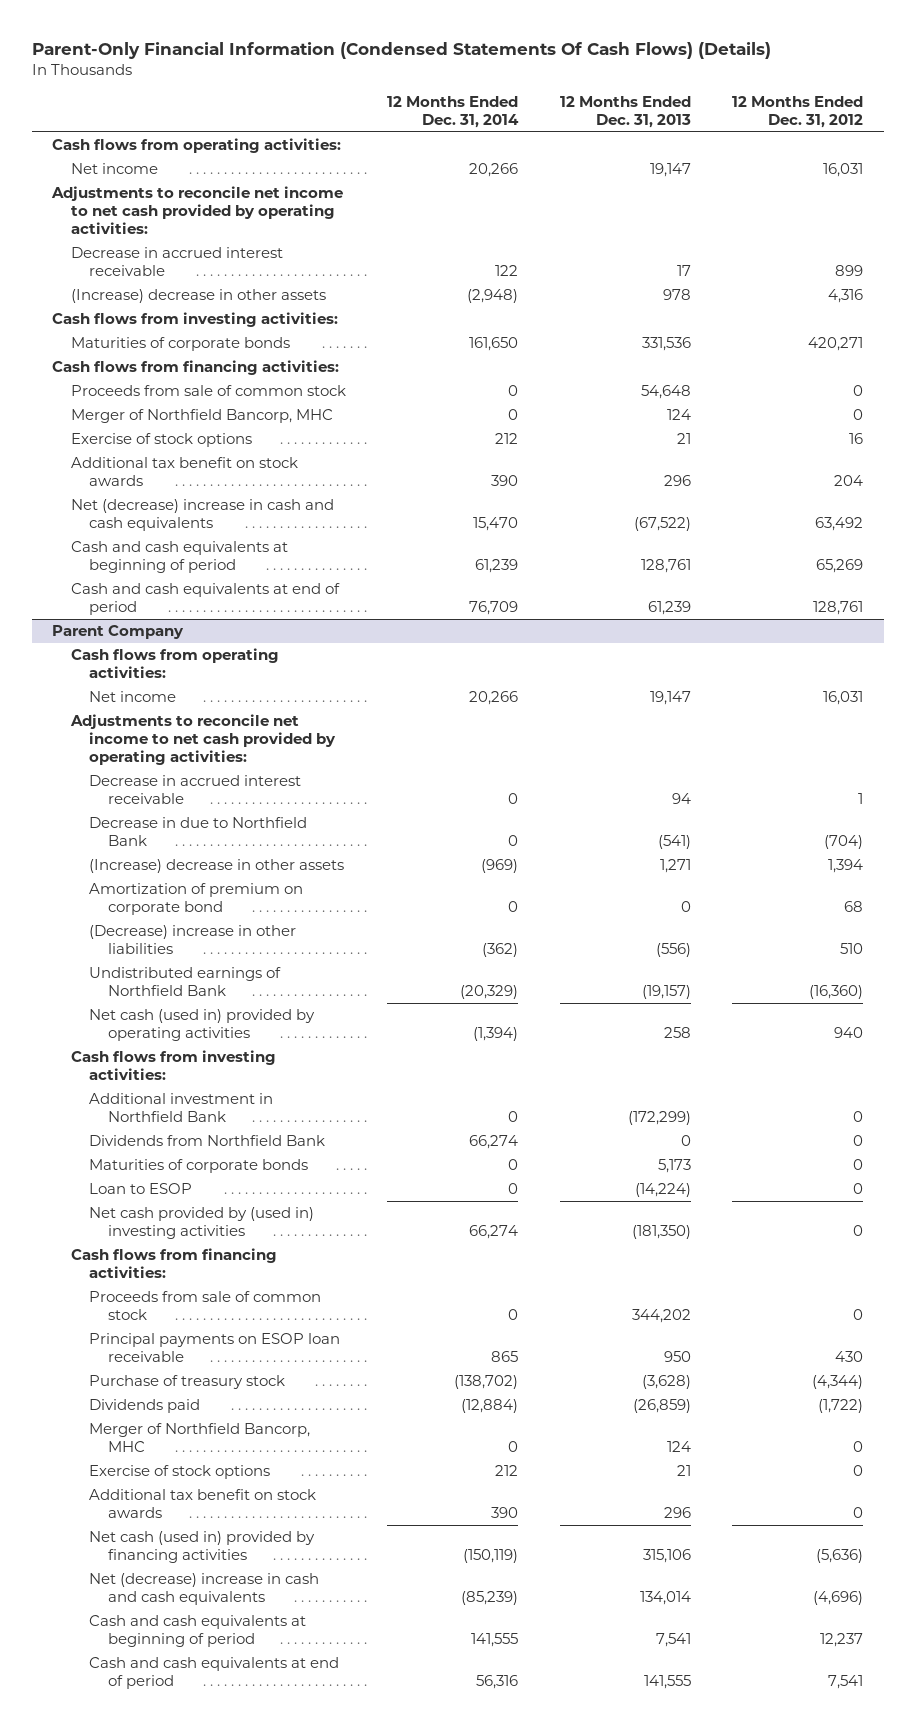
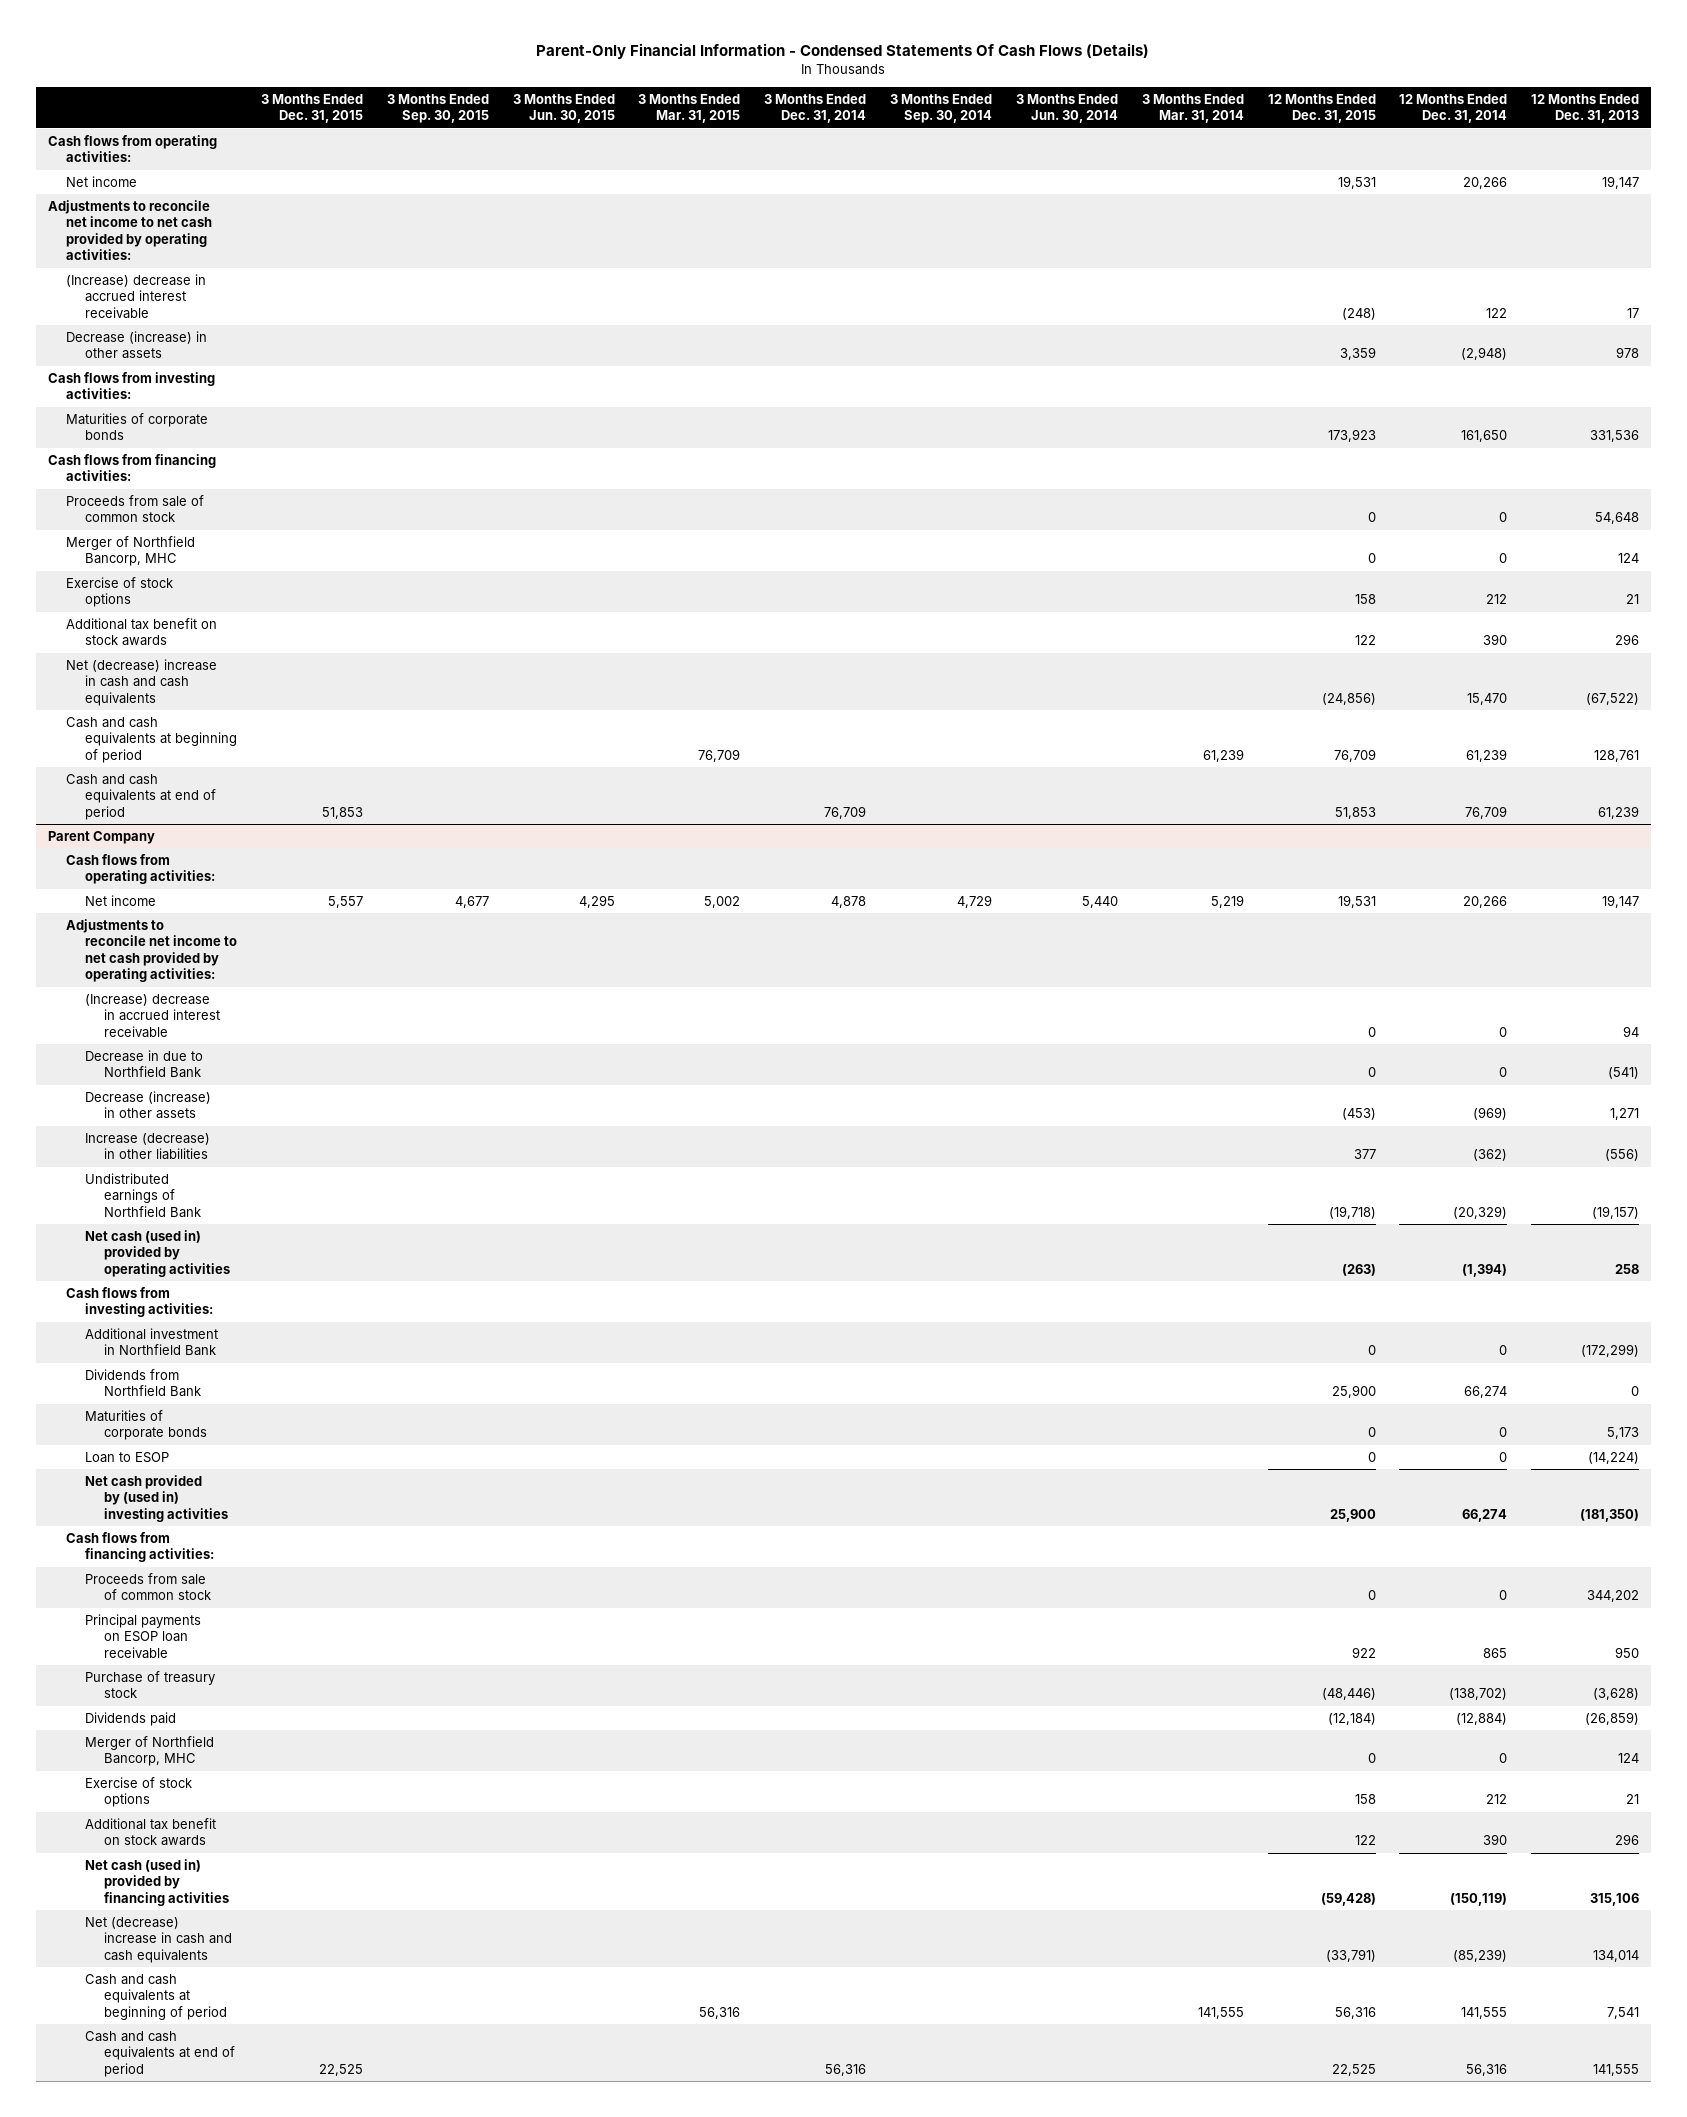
[31,41,771,59] Parent-Only Financial Information (Condensed Statements Of Cash Flows) (Details) -> [536,43,1150,60] Parent-Only Financial Information - Condensed Statements Of Cash Flows (Details)
[732,95,864,128] 12 Months Ended Dec. 31, 2012 -> none
none -> [260,94,363,124] 3 Months Ended Dec. 31, 2015
none -> [386,94,489,124] 3 Months Ended Sep. 30, 2015
none -> [512,94,615,124] 3 Months Ended Jun. 30, 2015
none -> [638,94,741,124] 3 Months Ended Mar. 31, 2015
none -> [764,94,867,124] 3 Months Ended Dec. 31, 2014
none -> [890,94,993,124] 3 Months Ended Sep. 30, 2014
none -> [1015,94,1118,124] 3 Months Ended Jun. 30, 2014
none -> [1141,94,1244,124] 3 Months Ended Mar. 31, 2014
none -> [1267,94,1376,124] 12 Months Ended Dec. 31, 2015
[70,247,283,277] Decrease in accrued interest receivable -> [66,274,207,319] (Increase) decrease in accrued interest receivable
[70,289,326,304] (Increase) decrease in other assets -> [66,331,208,360] Decrease (increase) in other assets
[89,775,302,805] Decrease in accrued interest receivable -> [84,994,220,1038] (Increase) decrease in accrued interest receivable
[89,883,304,916] Amortization of premium on corporate bond -> none
[89,859,345,874] (Increase) decrease in other assets -> [84,1091,211,1120] Decrease (increase) in other assets
[89,925,297,955] (Decrease) increase in other liabilities -> [84,1133,210,1161] Increase (decrease) in other liabilities

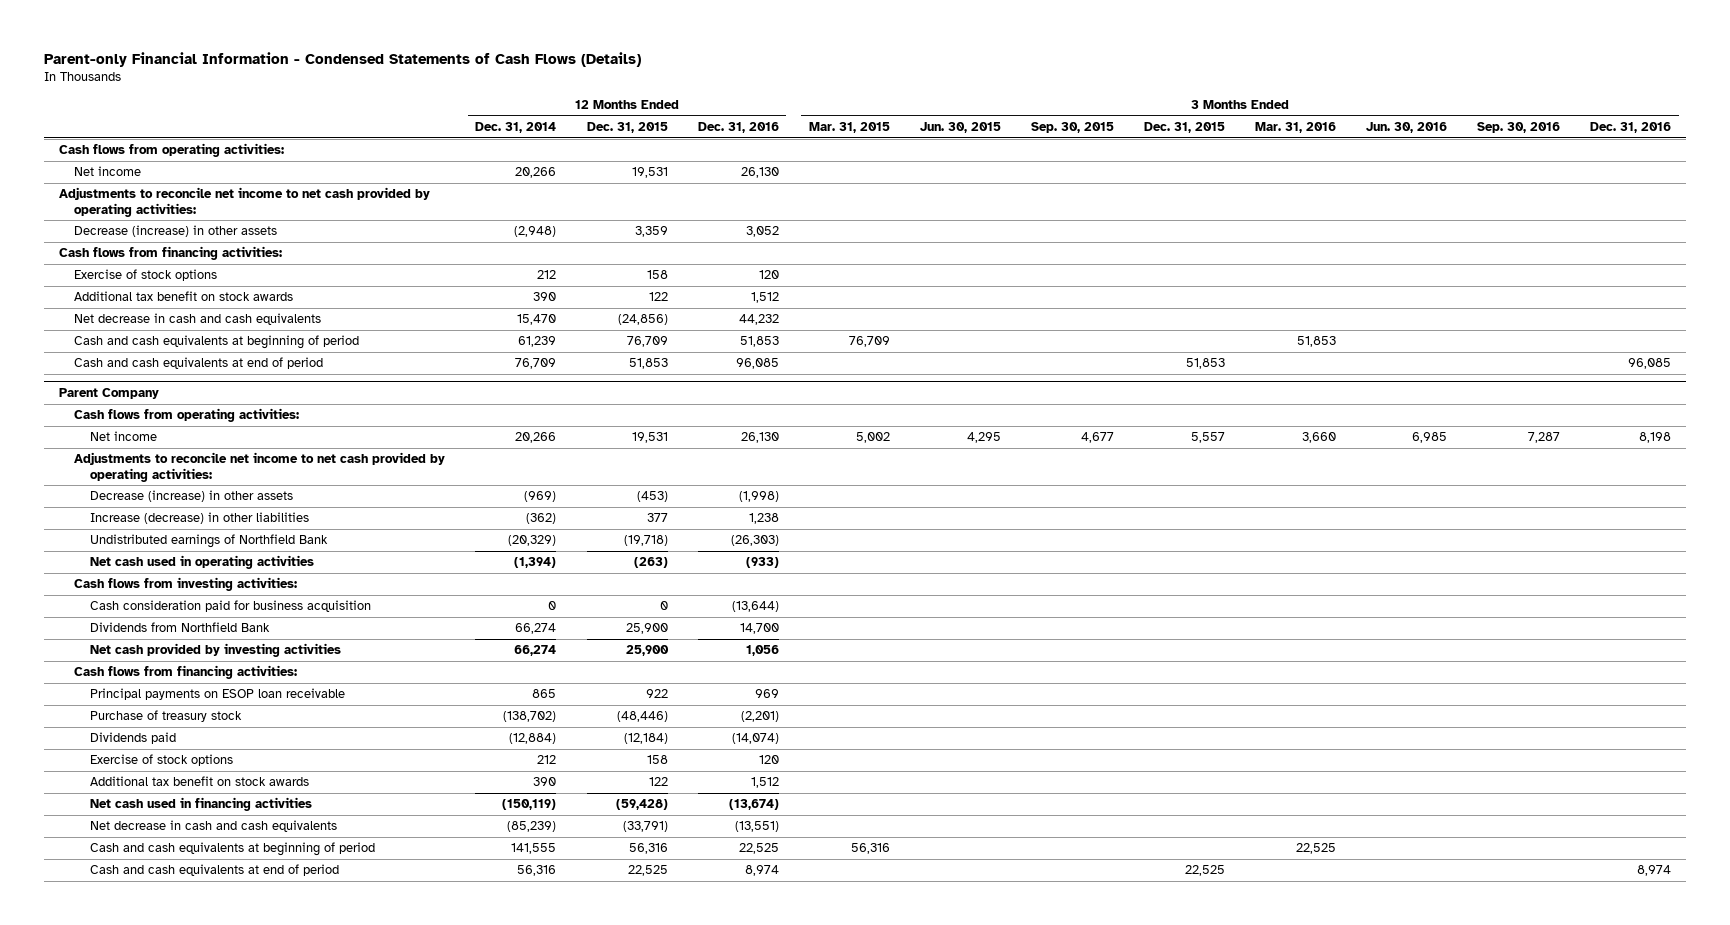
[536,43,1150,60] Parent-Only Financial Information - Condensed Statements Of Cash Flows (Details) -> [44,51,642,67] Parent-only Financial Information - Condensed Statements of Cash Flows (Details)
[764,94,867,124] 3 Months Ended Dec. 31, 2014 -> none
[890,94,993,124] 3 Months Ended Sep. 30, 2014 -> none
[1015,94,1118,124] 3 Months Ended Jun. 30, 2014 -> none
[1141,94,1244,124] 3 Months Ended Mar. 31, 2014 -> none
[1531,94,1640,124] 12 Months Ended Dec. 31, 2013 -> none
none -> [697,121,779,133] Dec. 31, 2016
none -> [1254,121,1336,133] Mar. 31, 2016
none -> [1366,121,1448,133] Jun. 30, 2016
none -> [1477,121,1561,133] Sep. 30, 2016
none -> [1590,121,1672,133] Dec. 31, 2016
[66,274,207,319] (Increase) decrease in accrued interest receivable -> none
[47,372,215,400] Cash flows from investing activities: -> none
[66,413,209,441] Maturities of corporate bonds -> none
[66,495,205,523] Proceeds from sale of common stock -> none
[66,536,196,567] Merger of Northfield Bancorp, MHC -> none
[66,659,218,706] Net (decrease) increase in cash and cash equivalents -> [74,313,322,326] Net decrease in cash and cash equivalents
[84,994,220,1038] (Increase) decrease in accrued interest receivable -> none
[84,1050,203,1079] Decrease in due to Northfield Bank -> none
[84,1230,230,1277] Net cash (used in) provided by operating activities -> [89,555,314,570] Net cash used in operating activities
[84,1328,218,1357] Additional investment in Northfield Bank -> none
none -> [89,600,371,613] Cash consideration paid for business acquisition
[84,1410,207,1441] Maturities of corporate bonds -> none
[84,1452,169,1464] Loan to ESOP -> none
[84,1475,228,1522] Net cash provided by (used in) investing activities -> [89,643,341,658] Net cash provided by investing activities
[84,1573,211,1601] Proceeds from sale of common stock -> none
[84,1736,214,1767] Merger of Northfield Bancorp, MHC -> none
[84,1859,229,1906] Net cash (used in) provided by financing activities -> [89,797,312,812] Net cash used in financing activities
[84,1917,232,1963] Net (decrease) increase in cash and cash equivalents -> [89,820,337,833] Net decrease in cash and cash equivalents

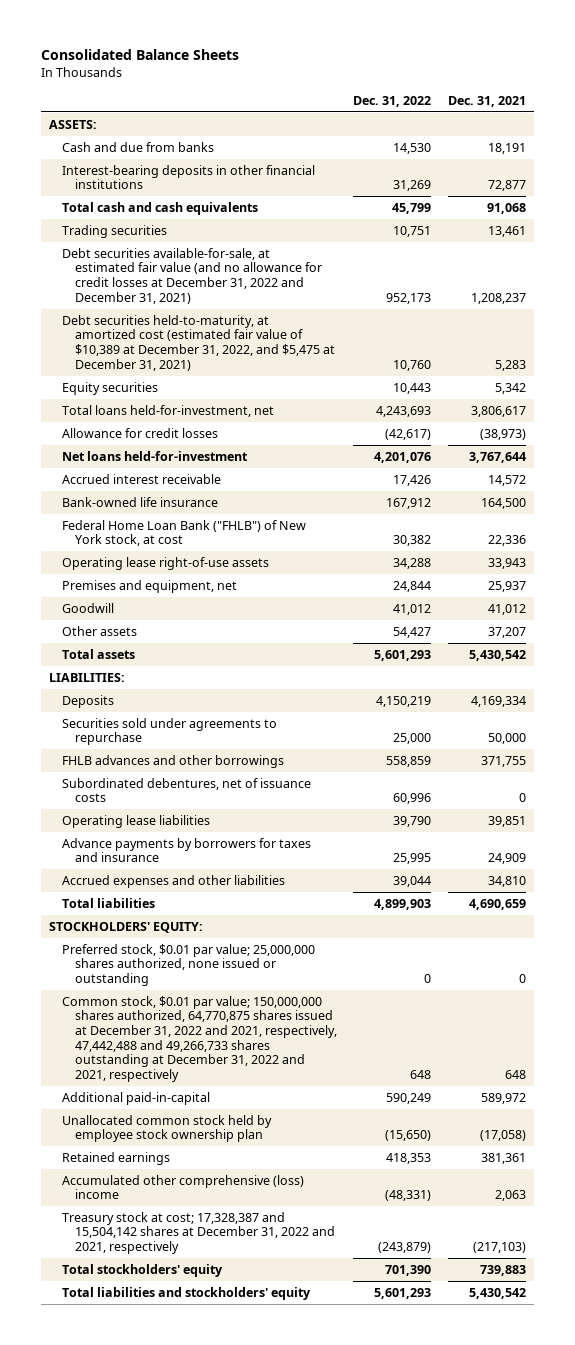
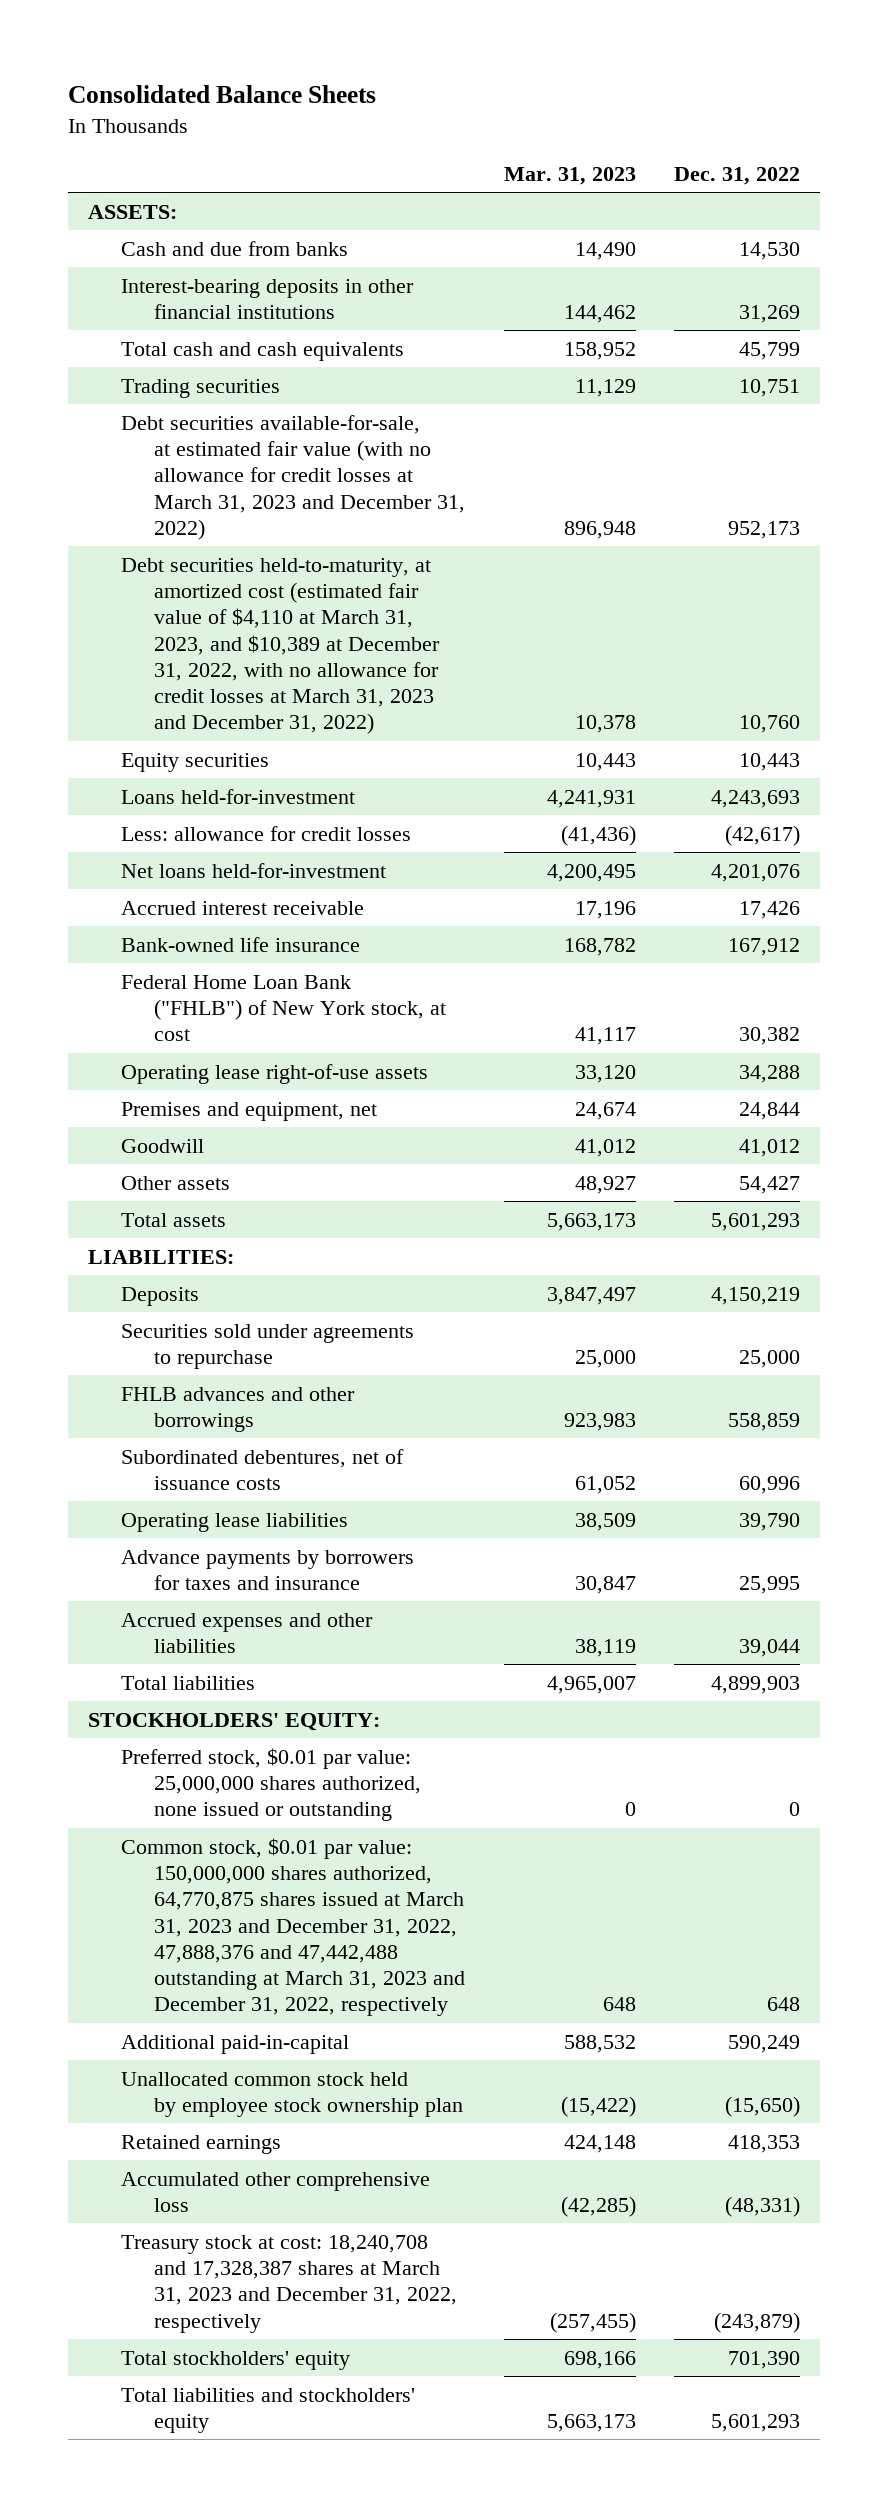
[447,95,526,107] Dec. 31, 2021 -> none
none -> [503,166,636,185] Mar. 31, 2023
[62,247,323,304] Debt securities available-for-sale, at estimated fair value (and no allowance for credit losses at December 31, 2022 and December 31, 2021) -> [120,414,465,540] Debt securities available-for-sale, at estimated fair value (with no allowance for credit losses at March 31, 2023 and December 31, 2022)
[62,314,336,371] Debt securities held-to-maturity, at amortized cost (estimated fair value of $10,389 at December 31, 2022, and $5,475 at December 31, 2021) -> [120,557,440,735] Debt securities held-to-maturity, at amortized cost (estimated fair value of $4,110 at March 31, 2023, and $10,389 at December 31, 2022, with no allowance for credit losses at March 31, 2023 and December 31, 2022)
[62,404,275,417] Total loans held-for-investment, net -> [120,788,355,804] Loans held-for-investment
[62,427,219,438] Allowance for credit losses -> [120,825,411,841] Less: allowance for credit losses
[62,943,316,987] Preferred stock, $0.01 par value; 25,000,000 shares authorized, none issued or outstanding -> [120,1747,421,1822] Preferred stock, $0.01 par value: 25,000,000 shares authorized, none issued or outstanding
[62,995,338,1082] Common stock, $0.01 par value; 150,000,000 shares authorized, 64,770,875 shares issued at December 31, 2022 and 2021, respectively, 47,442,488 and 49,266,733 shares outstanding at December 31, 2022 and 2021, respectively -> [120,1837,465,2017] Common stock, $0.01 par value: 150,000,000 shares authorized, 64,770,875 shares issued at March 31, 2023 and December 31, 2022, 47,888,376 and 47,442,488 outstanding at March 31, 2023 and December 31, 2022, respectively
[62,1174,305,1200] Accumulated other comprehensive (loss) income -> [120,2171,430,2212] Accumulated other comprehensive loss
[62,1211,336,1255] Treasury stock at cost; 17,328,387 and 15,504,142 shares at December 31, 2022 and 2021, respectively -> [120,2234,457,2333] Treasury stock at cost: 18,240,708 and 17,328,387 shares at March 31, 2023 and December 31, 2022, respectively

